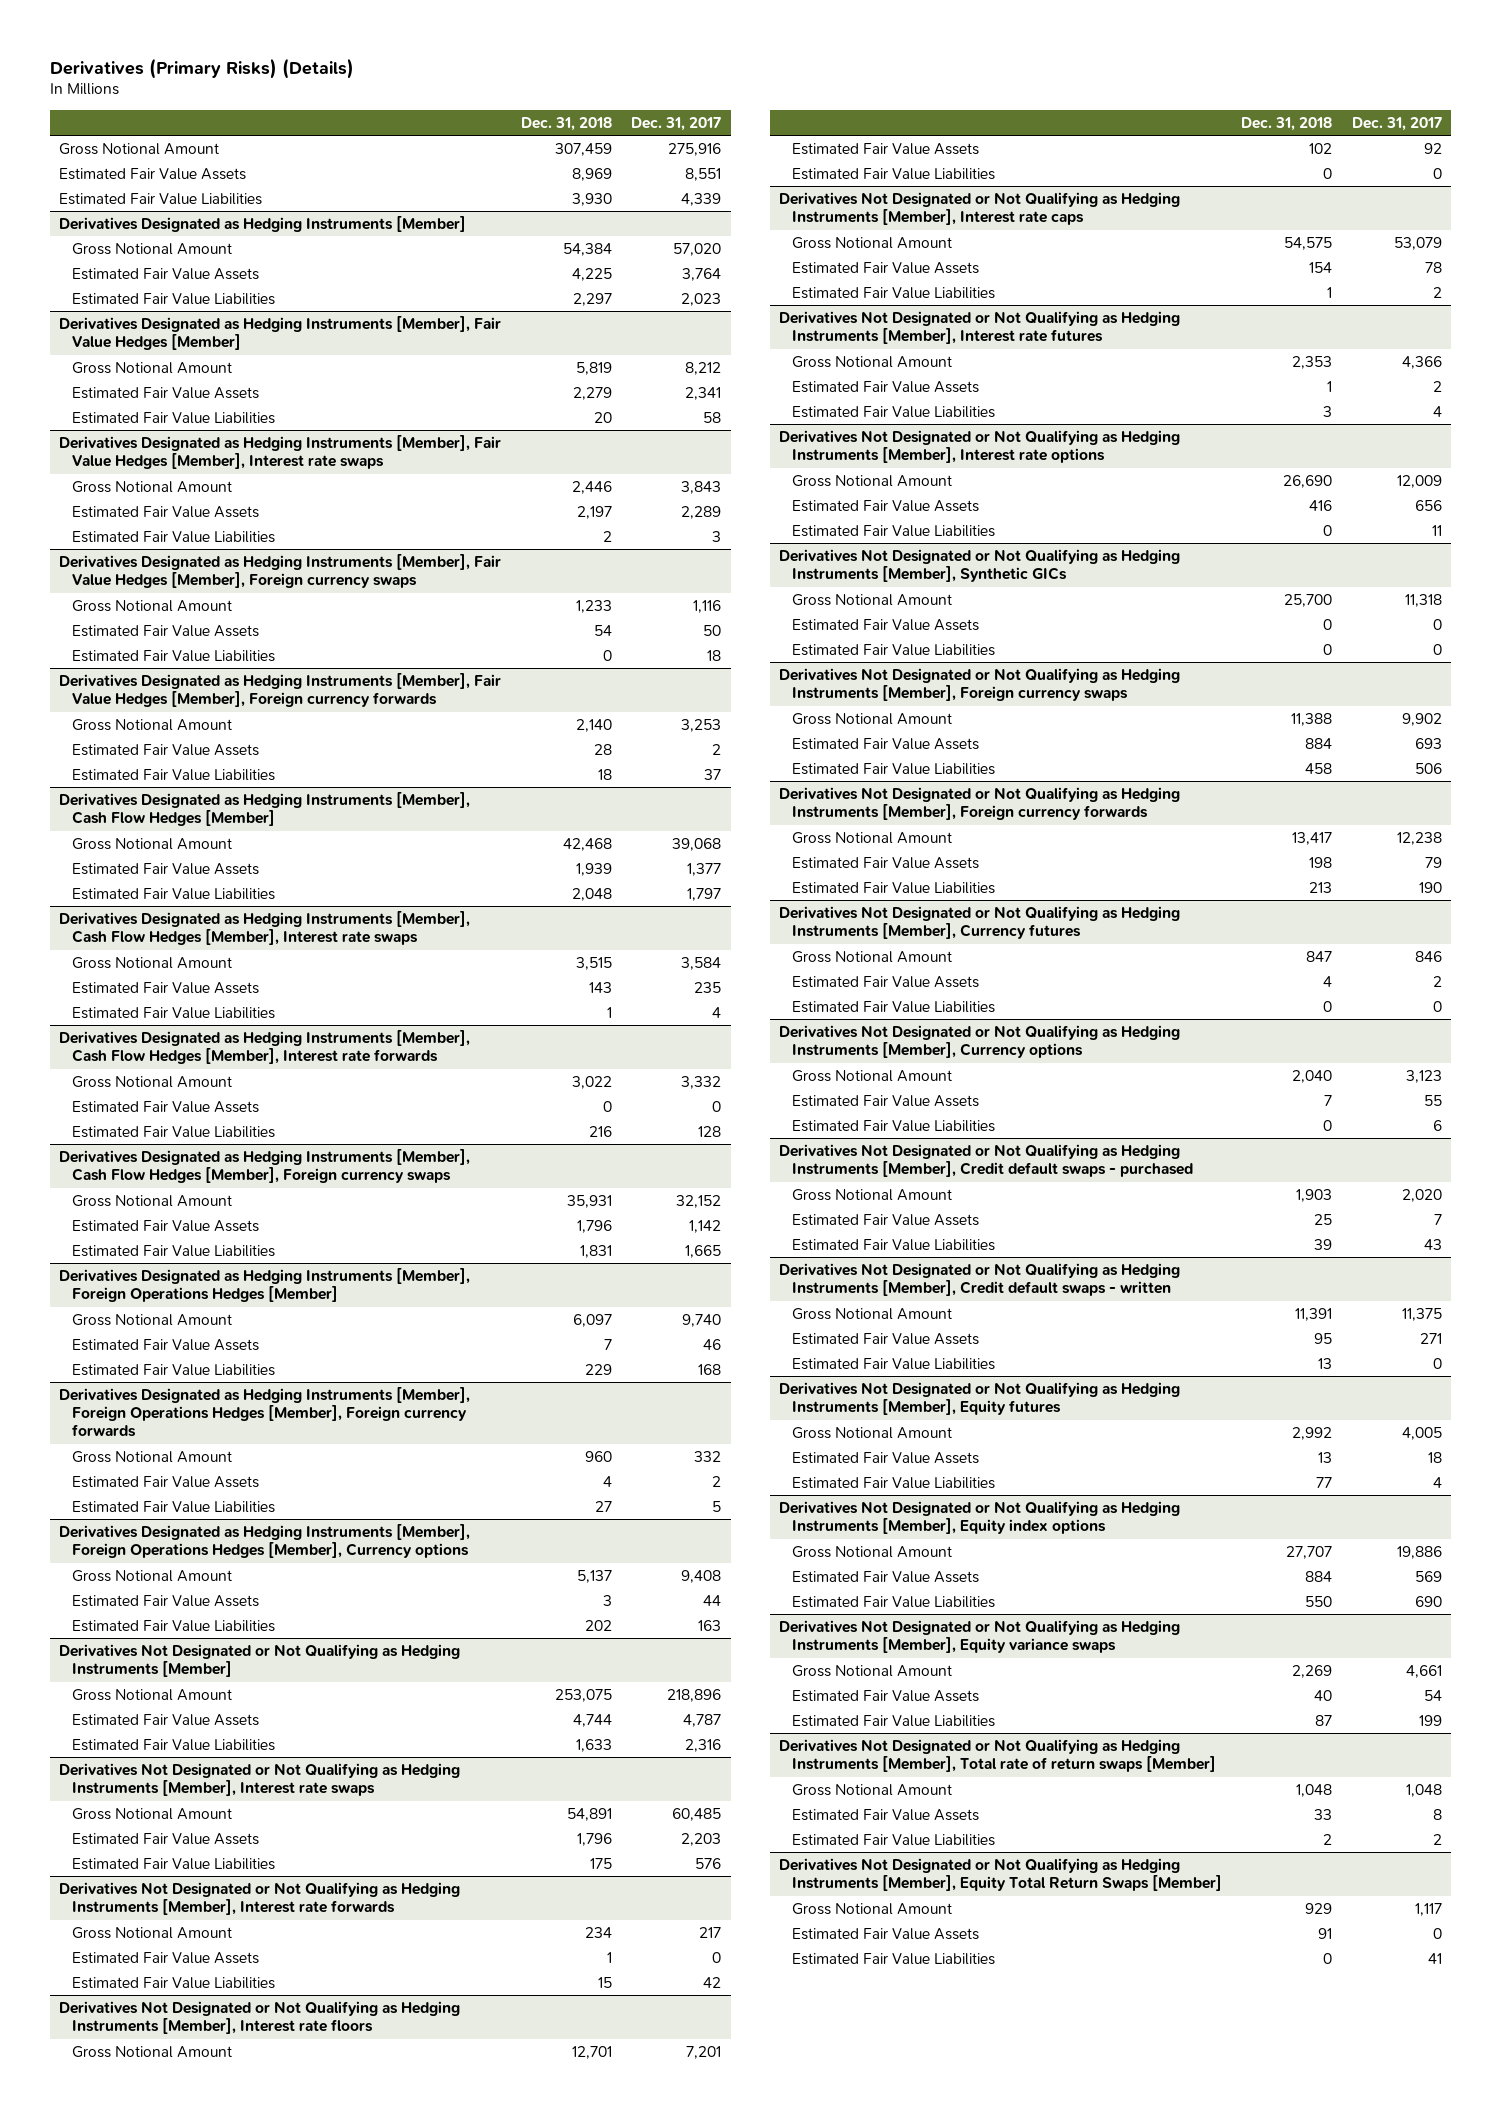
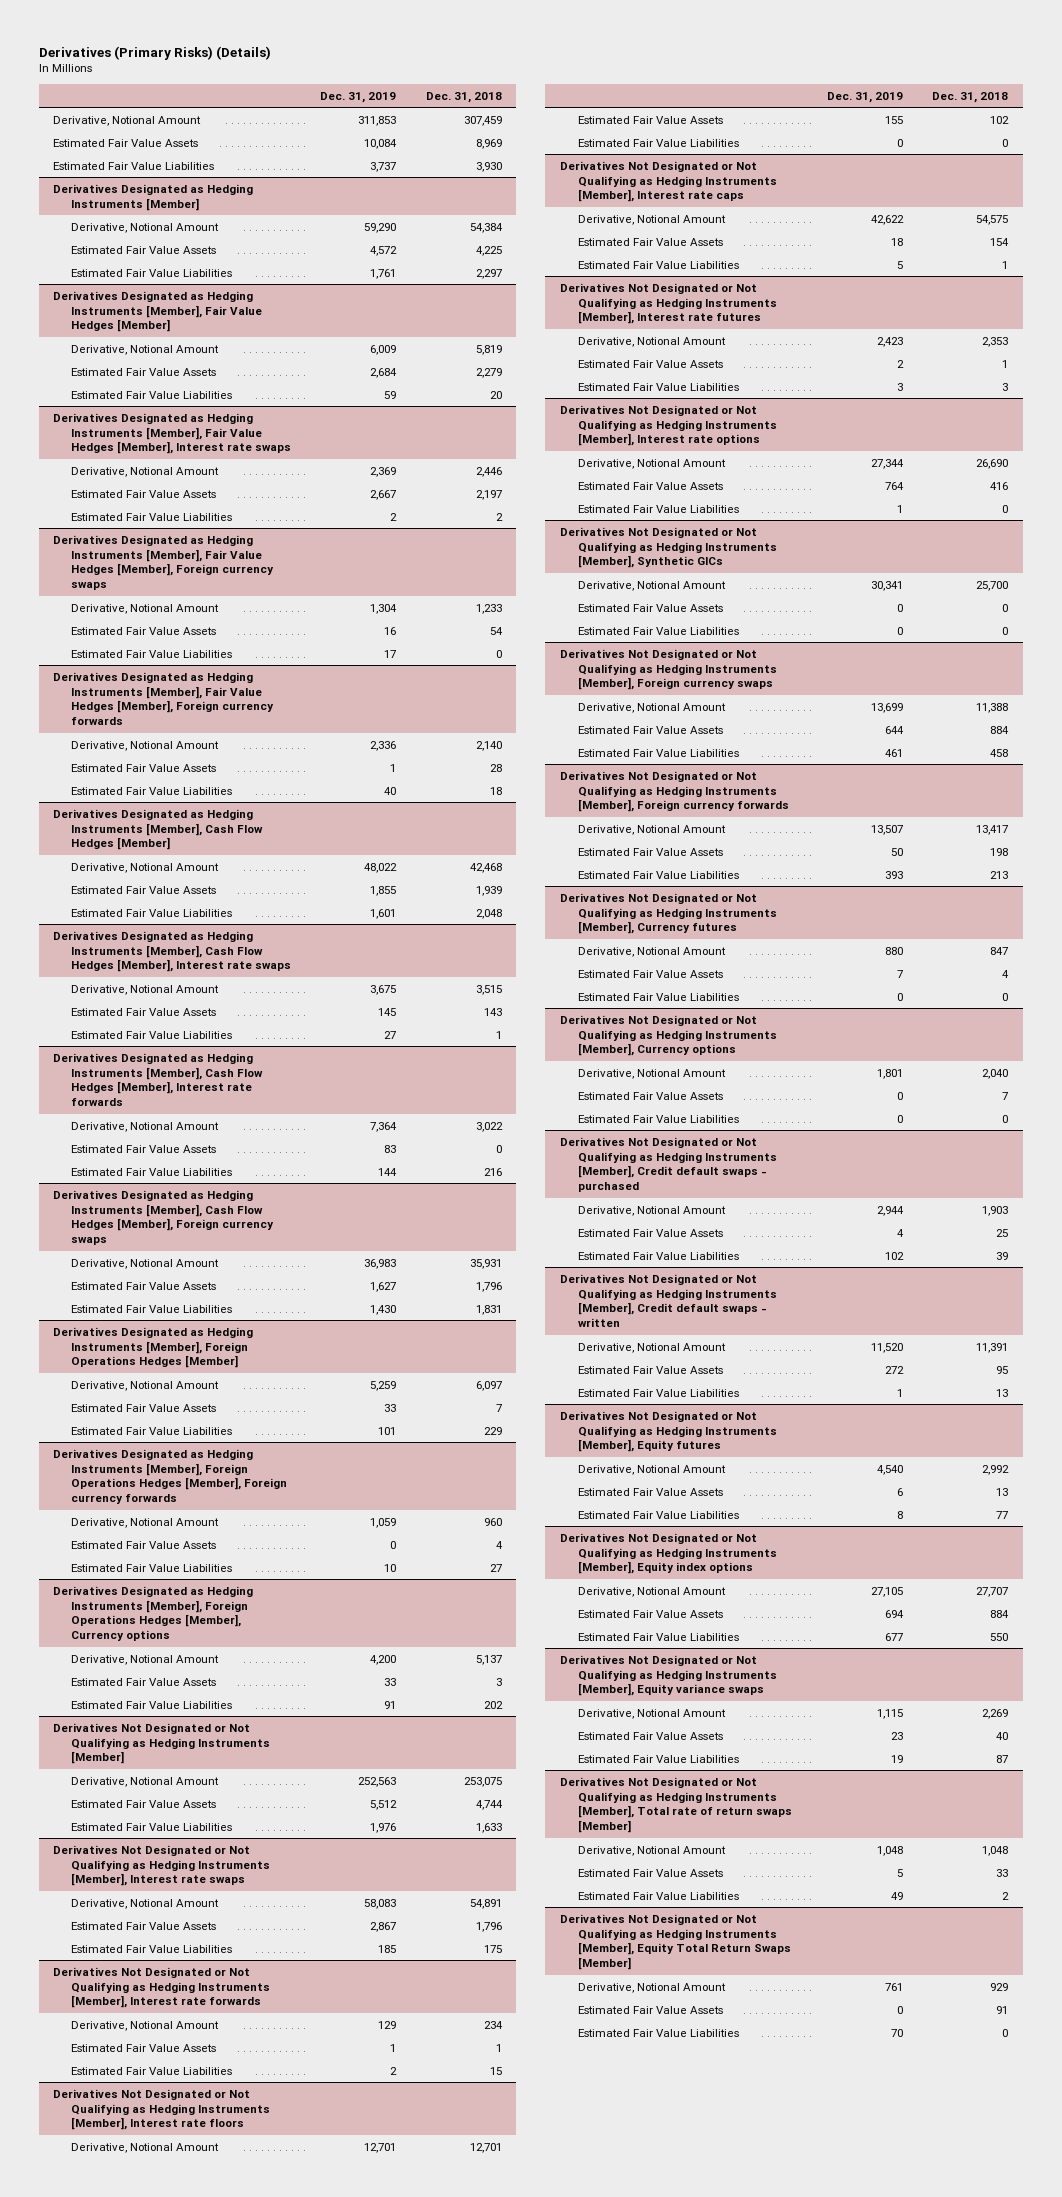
[631,116,722,131] Dec. 31, 2017 -> none
none -> [320,91,397,103] Dec. 31, 2019
[59,142,220,155] Gross Notional Amount -> [53,115,202,126] Derivative, Notional Amount
[72,242,233,255] Gross Notional Amount -> [71,222,220,233] Derivative, Notional Amount
[72,361,233,374] Gross Notional Amount -> [71,344,220,355] Derivative, Notional Amount
[72,480,233,493] Gross Notional Amount -> [71,466,220,477] Derivative, Notional Amount
[72,599,233,612] Gross Notional Amount -> [71,603,220,614] Derivative, Notional Amount
[72,718,233,731] Gross Notional Amount -> [71,740,220,751] Derivative, Notional Amount
[72,837,233,850] Gross Notional Amount -> [71,862,220,873] Derivative, Notional Amount
[72,956,233,969] Gross Notional Amount -> [71,984,220,995] Derivative, Notional Amount
[72,1075,233,1088] Gross Notional Amount -> [71,1121,220,1132] Derivative, Notional Amount
[72,1194,233,1207] Gross Notional Amount -> [71,1258,220,1269] Derivative, Notional Amount
[72,1313,233,1326] Gross Notional Amount -> [71,1380,220,1391] Derivative, Notional Amount
[72,1450,233,1463] Gross Notional Amount -> [71,1517,220,1528] Derivative, Notional Amount
[72,1569,233,1582] Gross Notional Amount -> [71,1654,220,1665] Derivative, Notional Amount
[72,1688,233,1701] Gross Notional Amount -> [71,1776,220,1787] Derivative, Notional Amount
[72,1807,233,1820] Gross Notional Amount -> [71,1898,220,1909] Derivative, Notional Amount
[72,1926,233,1939] Gross Notional Amount -> [71,2020,220,2031] Derivative, Notional Amount
[72,2045,233,2058] Gross Notional Amount -> [71,2142,220,2153] Derivative, Notional Amount
[792,236,953,249] Gross Notional Amount -> [577,214,726,225] Derivative, Notional Amount
[792,355,953,368] Gross Notional Amount -> [577,336,726,347] Derivative, Notional Amount
[792,474,953,487] Gross Notional Amount -> [577,458,726,469] Derivative, Notional Amount
[792,593,953,606] Gross Notional Amount -> [577,580,726,591] Derivative, Notional Amount
[792,712,953,725] Gross Notional Amount -> [577,702,726,713] Derivative, Notional Amount
[792,831,953,844] Gross Notional Amount -> [577,824,726,835] Derivative, Notional Amount
[792,950,953,963] Gross Notional Amount -> [577,946,726,957] Derivative, Notional Amount
[792,1069,953,1082] Gross Notional Amount -> [577,1068,726,1079] Derivative, Notional Amount
[792,1188,953,1201] Gross Notional Amount -> [577,1205,726,1216] Derivative, Notional Amount
[792,1307,953,1320] Gross Notional Amount -> [577,1342,726,1353] Derivative, Notional Amount
[792,1426,953,1439] Gross Notional Amount -> [577,1464,726,1475] Derivative, Notional Amount
[792,1545,953,1558] Gross Notional Amount -> [577,1586,726,1597] Derivative, Notional Amount
[792,1664,953,1677] Gross Notional Amount -> [577,1708,726,1719] Derivative, Notional Amount
[792,1783,953,1796] Gross Notional Amount -> [577,1845,726,1856] Derivative, Notional Amount
[792,1902,953,1915] Gross Notional Amount -> [577,1982,726,1993] Derivative, Notional Amount

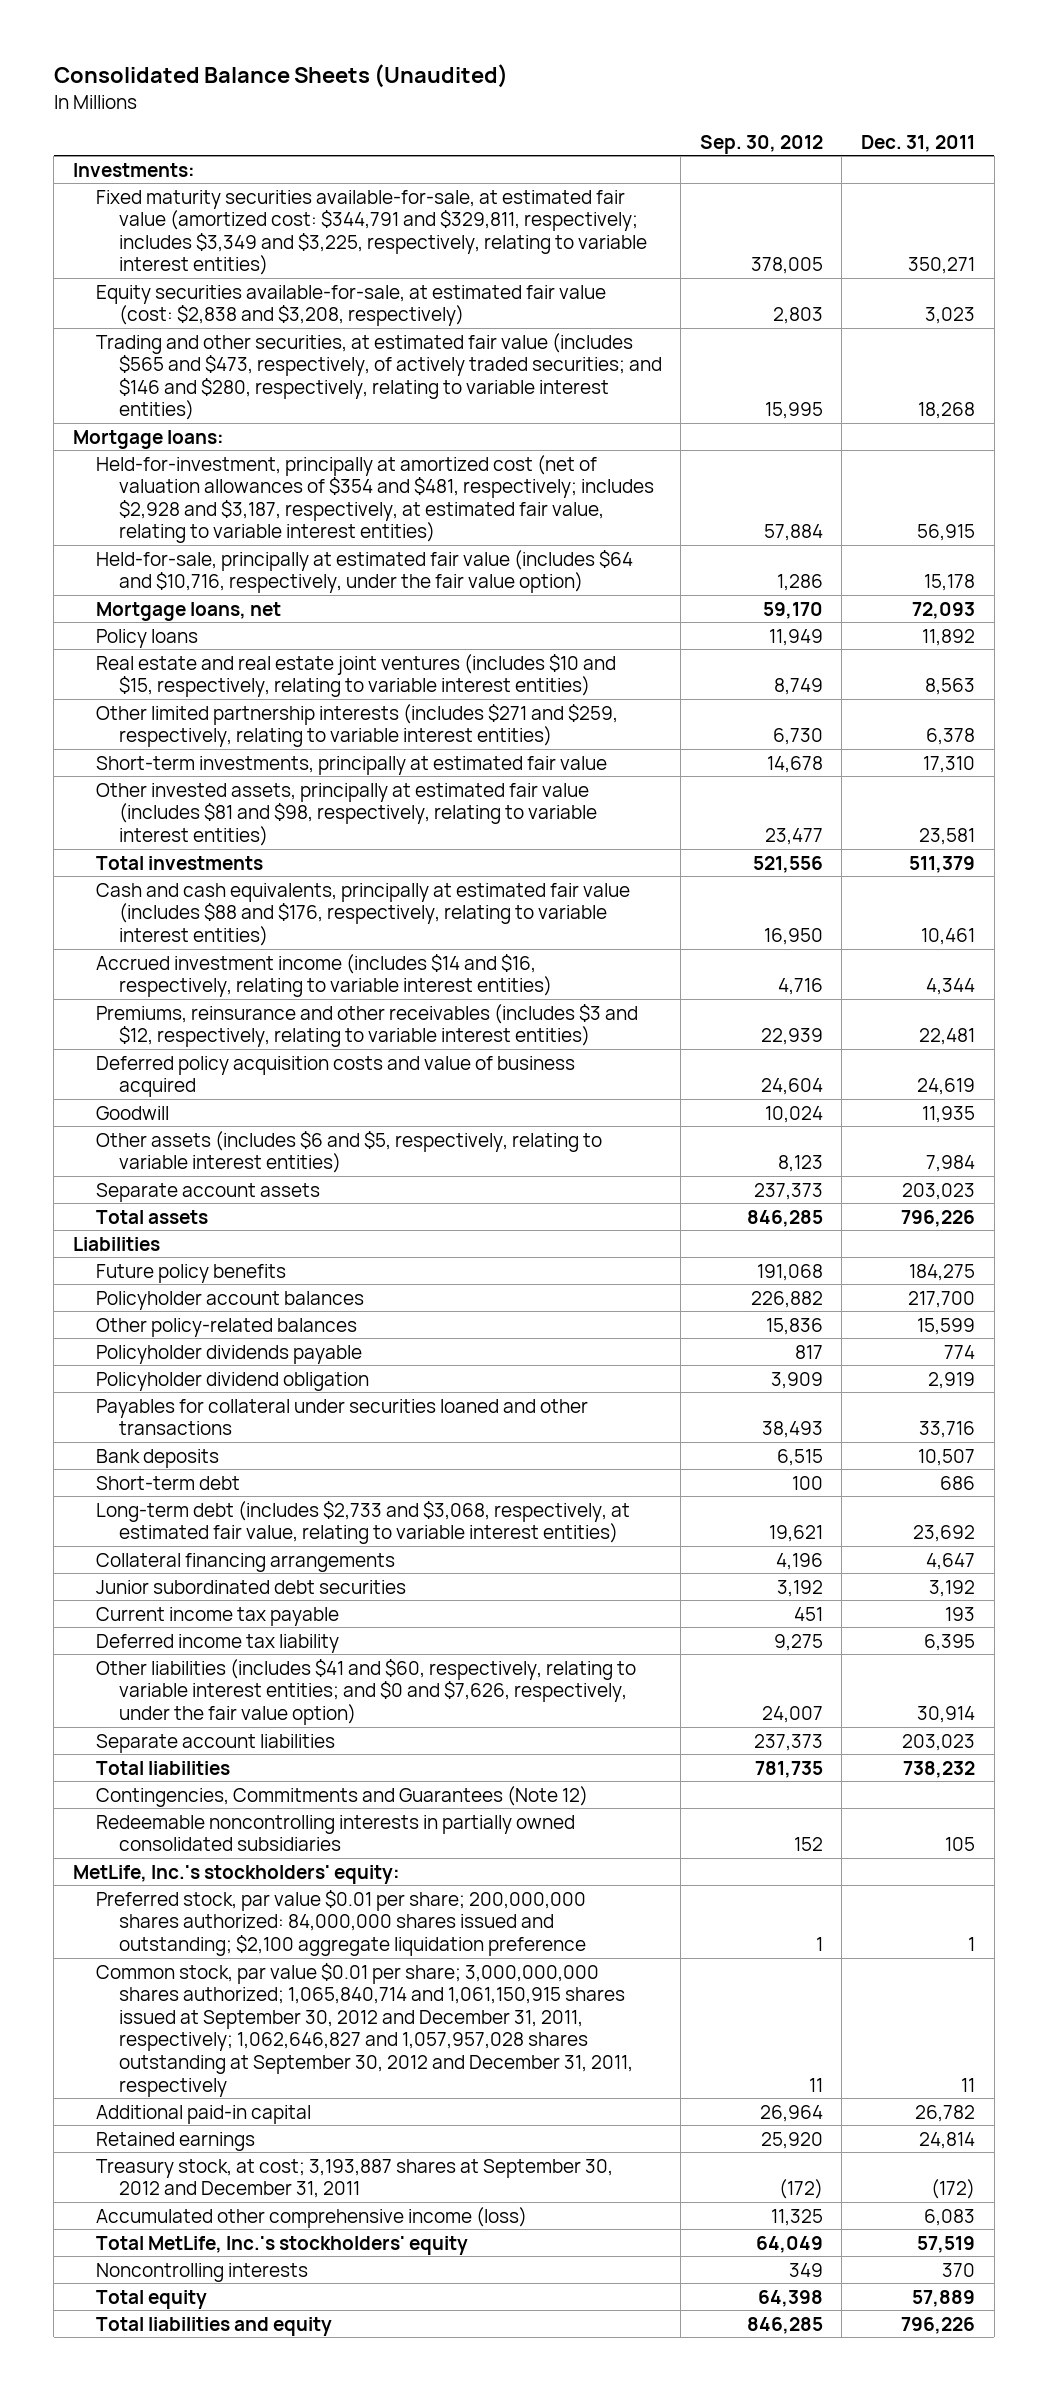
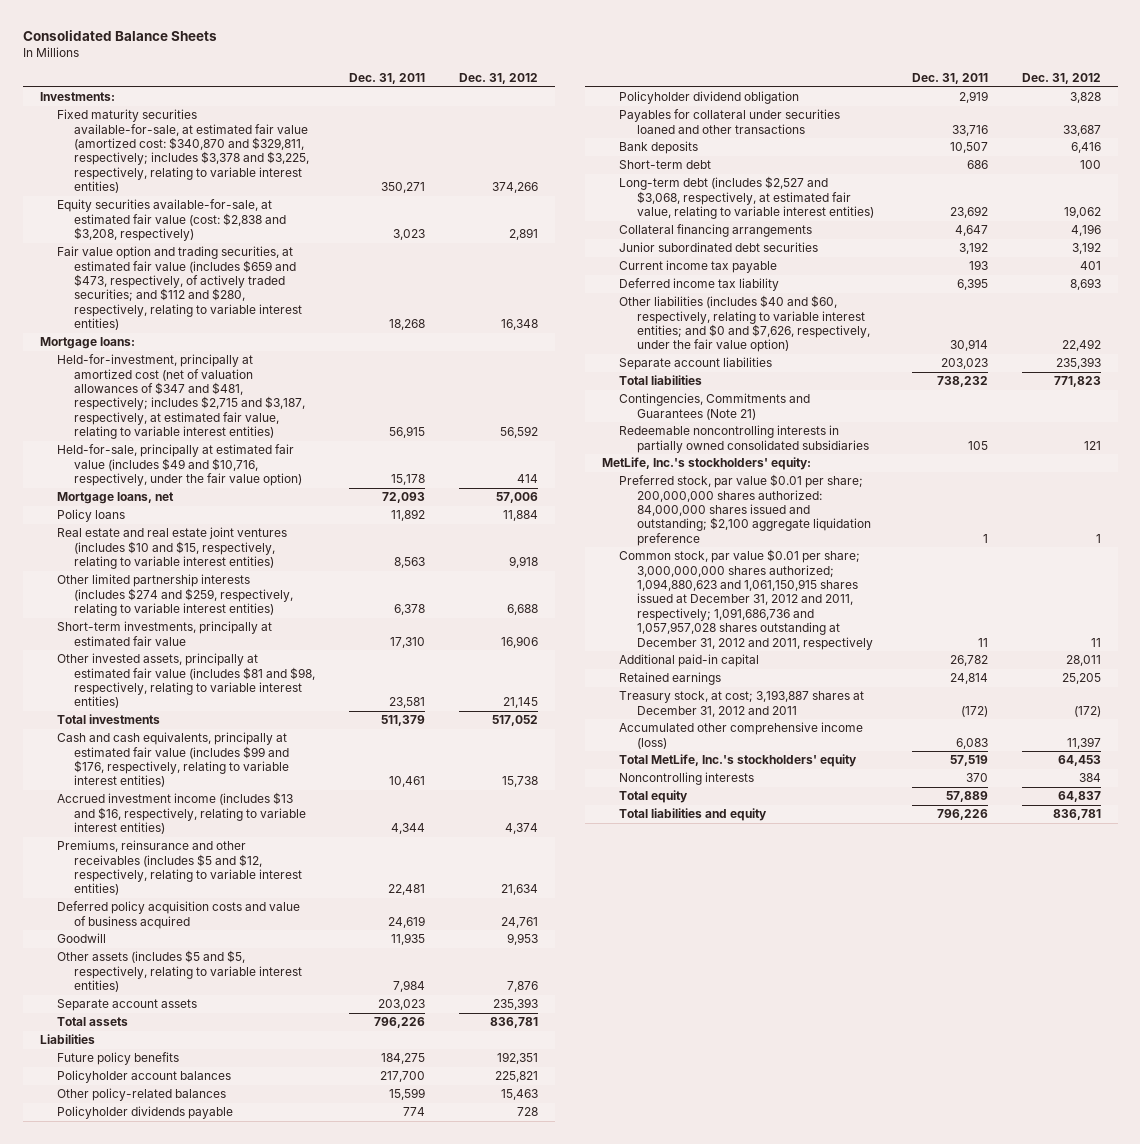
[53,64,508,89] Consolidated Balance Sheets (Unaudited) -> [22,29,217,41] Consolidated Balance Sheets
[699,134,823,154] Sep. 30, 2012 -> none
none -> [459,72,539,84] Dec. 31, 2012
[95,189,647,276] Fixed maturity securities available-for-sale, at estimated fair value (amortized cost: $344,791 and $329,811, respectively; includes $3,349 and $3,225, respectively, relating to variable interest entities) -> [57,109,310,194] Fixed maturity securities available-for-sale, at estimated fair value (amortized cost: $340,870 and $329,811, respectively; includes $3,378 and $3,225, respectively, relating to variable interest entities)
[95,332,662,421] Trading and other securities, at estimated fair value (includes $565 and $473, respectively, of actively traded securities; and $146 and $280, respectively, relating to variable interest entities) -> [57,246,303,331] Fair value option and trading securities, at estimated fair value (includes $659 and $473, respectively, of actively traded securities; and $112 and $280, respectively, relating to variable interest entities)
[95,454,654,544] Held-for-investment, principally at amortized cost (net of valuation allowances of $354 and $481, respectively; includes $2,928 and $3,187, respectively, at estimated fair value, relating to variable interest entities) -> [57,354,306,440] Held-for-investment, principally at amortized cost (net of valuation allowances of $347 and $481, respectively; includes $2,715 and $3,187, respectively, at estimated fair value, relating to variable interest entities)
[95,549,633,594] Held-for-sale, principally at estimated fair value (includes $64 and $10,716, respectively, under the fair value option) -> [57,444,303,487] Held-for-sale, principally at estimated fair value (includes $49 and $10,716, respectively, under the fair value option)
[95,703,618,748] Other limited partnership interests (includes $271 and $259, respectively, relating to variable interest entities) -> [57,574,294,617] Other limited partnership interests (includes $274 and $259, respectively, relating to variable interest entities)
[95,882,630,946] Cash and cash equivalents, principally at estimated fair value (includes $88 and $176, respectively, relating to variable interest entities) -> [57,732,290,788] Cash and cash equivalents, principally at estimated fair value (includes $99 and $176, respectively, relating to variable interest entities)
[95,953,552,998] Accrued investment income (includes $14 and $16, respectively, relating to variable interest entities) -> [57,792,307,835] Accrued investment income (includes $13 and $16, respectively, relating to variable interest entities)
[95,1003,638,1048] Premiums, reinsurance and other receivables (includes $3 and $12, respectively, relating to variable interest entities) -> [57,840,303,896] Premiums, reinsurance and other receivables (includes $5 and $12, respectively, relating to variable interest entities)
[95,1130,602,1174] Other assets (includes $6 and $5, respectively, relating to variable interest entities) -> [57,950,303,993] Other assets (includes $5 and $5, respectively, relating to variable interest entities)
[95,1500,630,1545] Long-term debt (includes $2,733 and $3,068, respectively, at estimated fair value, relating to variable interest entities) -> [619,176,874,220] Long-term debt (includes $2,527 and $3,068, respectively, at estimated fair value, relating to variable interest entities)
[95,1658,636,1725] Other liabilities (includes $41 and $60, respectively, relating to variable interest entities; and $0 and $7,626, respectively, under the fair value option) -> [619,295,870,353] Other liabilities (includes $40 and $60, respectively, relating to variable interest entities; and $0 and $7,626, respectively, under the fair value option)
[95,1785,588,1807] Contingencies, Commitments and Guarantees (Note 12) -> [619,393,811,420] Contingencies, Commitments and Guarantees (Note 21)
[95,1962,633,2097] Common stock, par value $0.01 per share; 3,000,000,000 shares authorized; 1,065,840,714 and 1,061,150,915 shares issued at September 30, 2012 and December 31, 2011, respectively; 1,062,646,827 and 1,057,957,028 shares outstanding at September 30, 2012 and December 31, 2011, respectively -> [619,549,873,650] Common stock, par value $0.01 per share; 3,000,000,000 shares authorized; 1,094,880,623 and 1,061,150,915 shares issued at December 31, 2012 and 2011, respectively; 1,091,686,736 and 1,057,957,028 shares outstanding at December 31, 2012 and 2011, respectively
[95,2158,613,2199] Treasury stock, at cost; 3,193,887 shares at September 30, 2012 and December 31, 2011 -> [619,690,865,717] Treasury stock, at cost; 3,193,887 shares at December 31, 2012 and 2011

